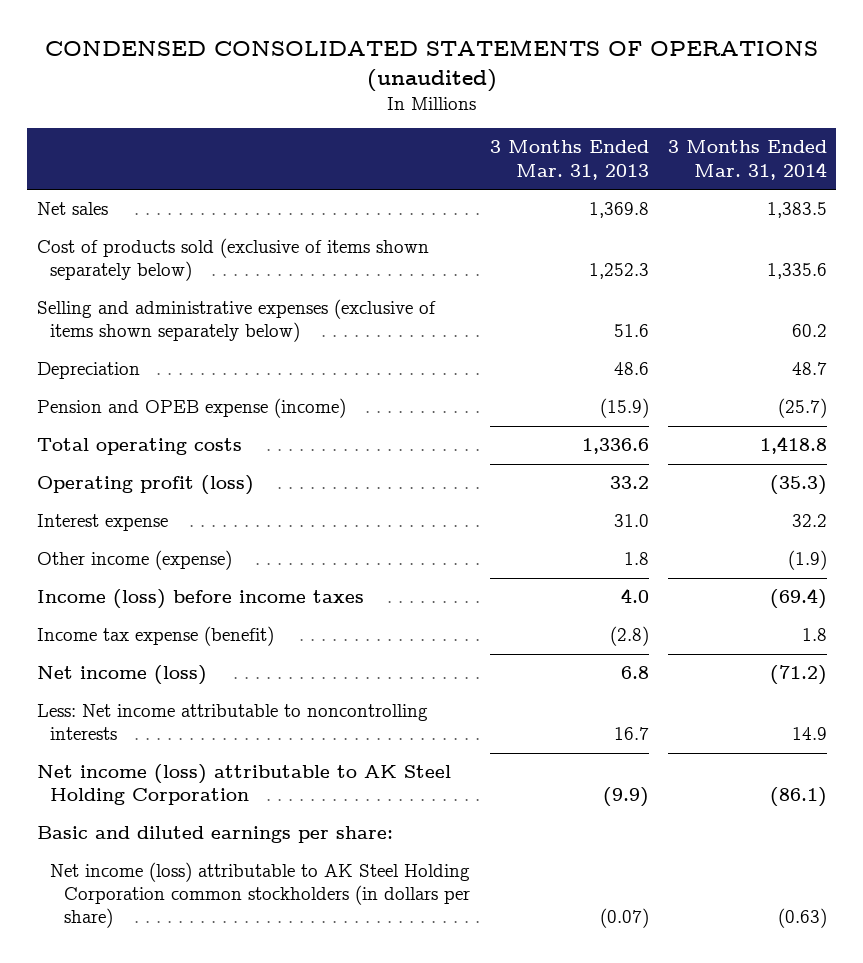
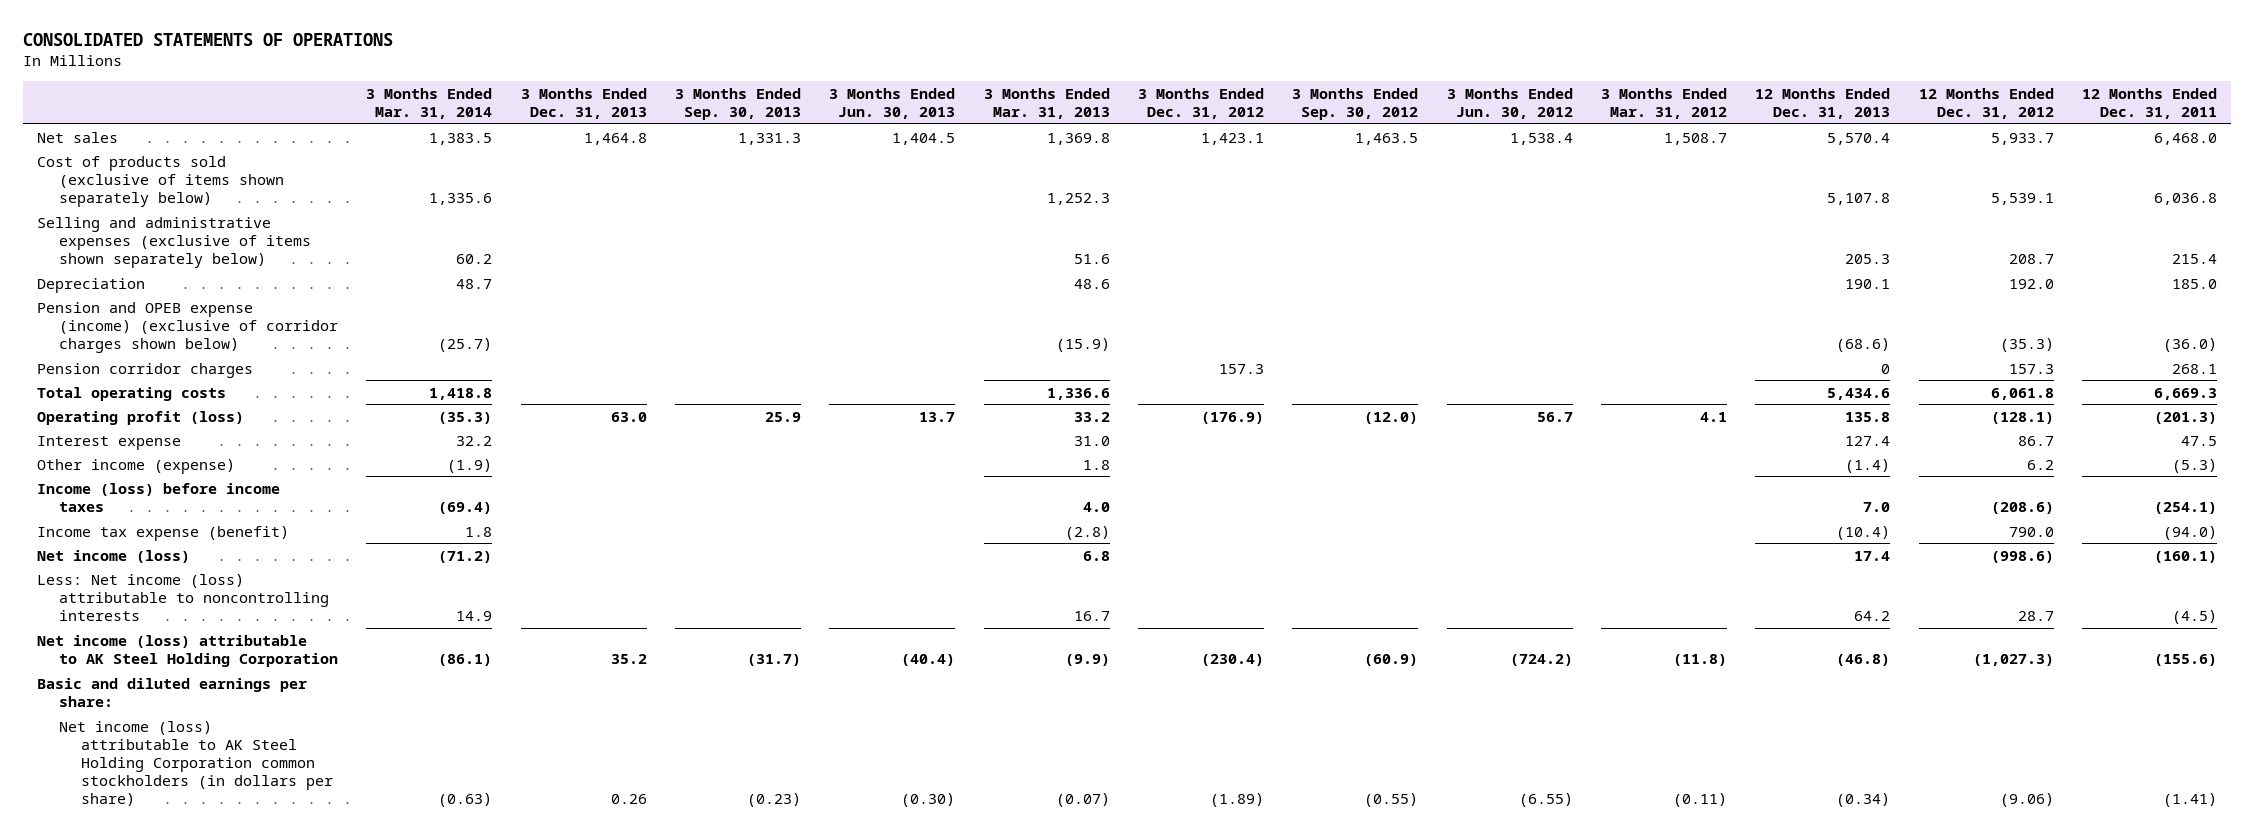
[44,38,818,92] CONDENSED CONSOLIDATED STATEMENTS OF OPERATIONS (unaudited) -> [22,32,393,46] CONSOLIDATED STATEMENTS OF OPERATIONS
none -> [520,87,647,119] 3 Months Ended Dec. 31, 2013
none -> [674,87,801,120] 3 Months Ended Sep. 30, 2013
none -> [829,87,956,119] 3 Months Ended Jun. 30, 2013
none -> [1138,87,1265,119] 3 Months Ended Dec. 31, 2012
none -> [1292,87,1419,120] 3 Months Ended Sep. 30, 2012
none -> [1446,87,1573,119] 3 Months Ended Jun. 30, 2012
none -> [1601,87,1728,119] 3 Months Ended Mar. 31, 2012
none -> [1755,87,1891,119] 12 Months Ended Dec. 31, 2013
none -> [1918,87,2054,119] 12 Months Ended Dec. 31, 2012
none -> [2082,87,2218,119] 12 Months Ended Dec. 31, 2011
[36,398,346,419] Pension and OPEB expense (income) -> [36,301,338,353] Pension and OPEB expense (income) (exclusive of corridor charges shown below)
none -> [36,362,253,378] Pension corridor charges
[36,704,428,741] Less: Net income attributable to noncontrolling interests -> [36,573,329,621] Less: Net income (loss) attributable to noncontrolling interests

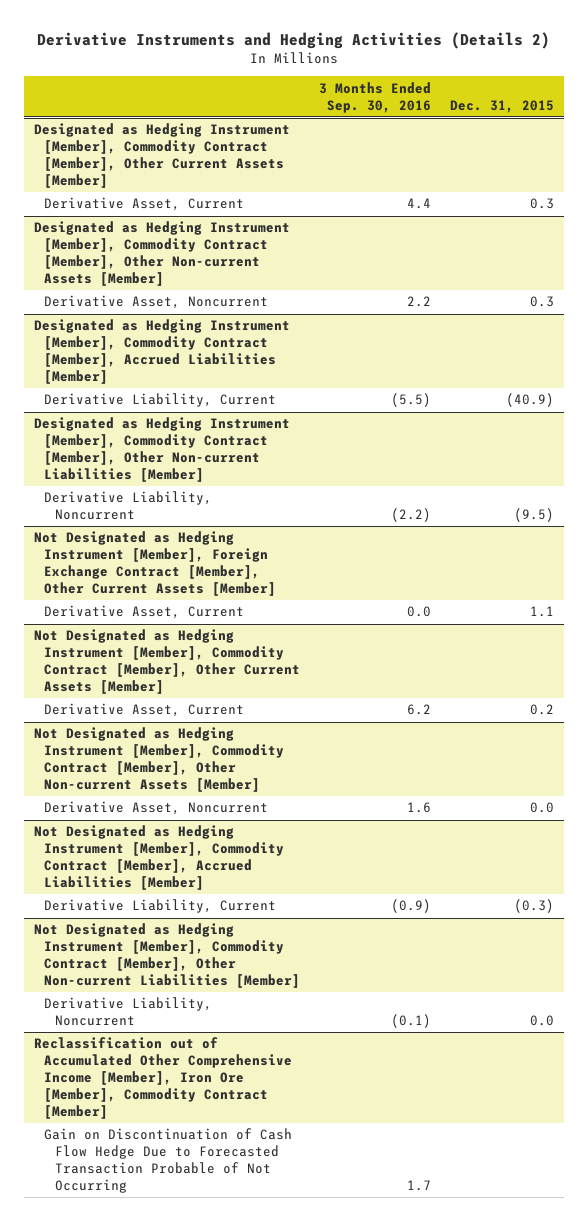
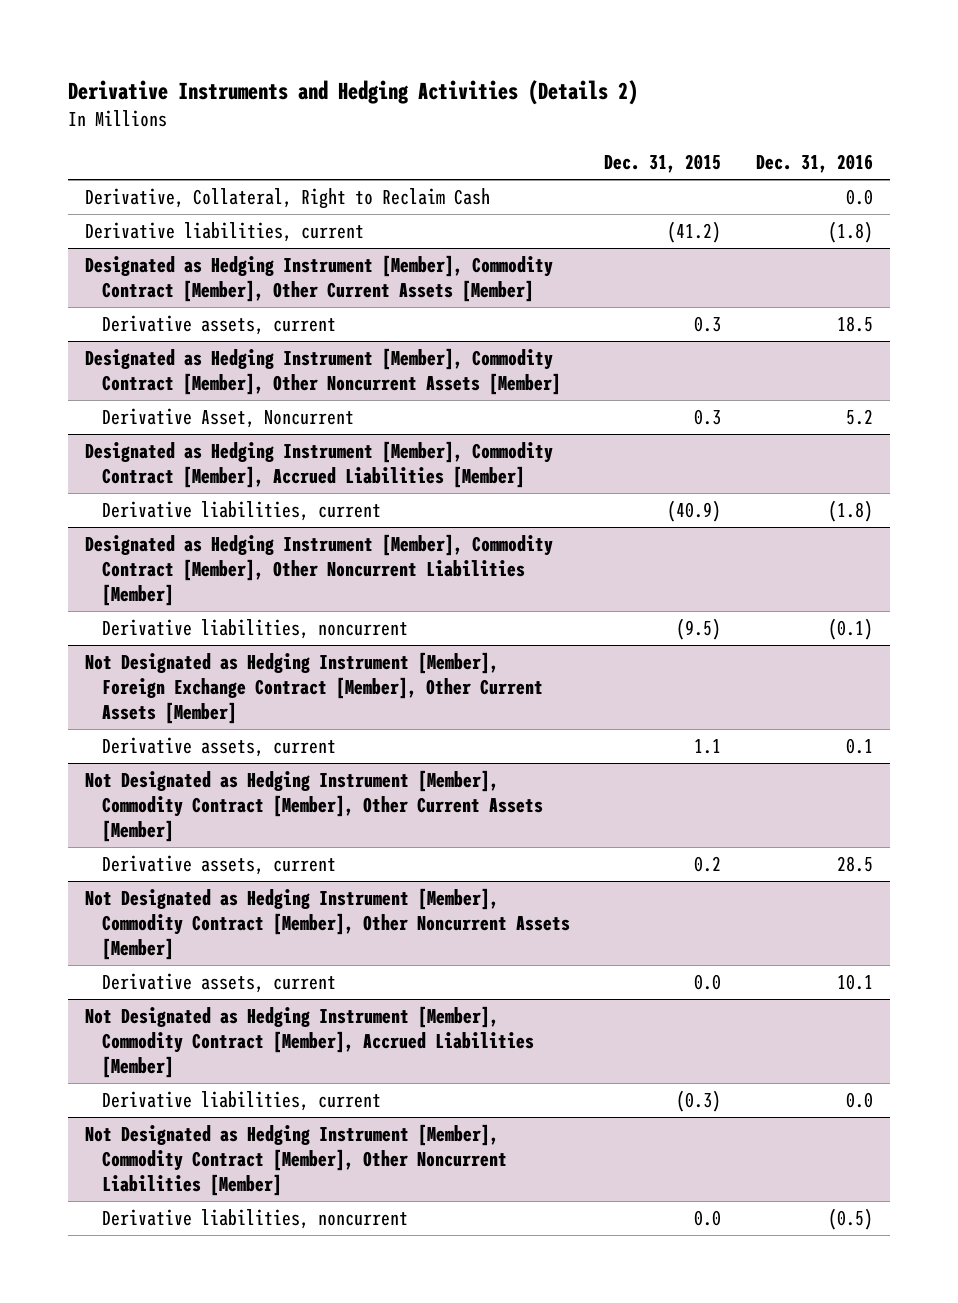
[319,81,432,113] 3 Months Ended Sep. 30, 2016 -> none
none -> [755,154,873,174] Dec. 31, 2016
none -> [85,187,491,209] Derivative, Collateral, Right to Reclaim Cash
none -> [85,221,365,242] Derivative liabilities, current
[44,197,245,212] Derivative Asset, Current -> [101,314,336,335] Derivative assets, current
[33,221,290,287] Designated as Hedging Instrument [Member], Commodity Contract [Member], Other Non-current Assets [Member] -> [85,347,561,395] Designated as Hedging Instrument [Member], Commodity Contract [Member], Other Noncurrent Assets [Member]
[44,393,277,408] Derivative Liability, Current -> [101,500,381,521] Derivative liabilities, current
[33,417,290,483] Designated as Hedging Instrument [Member], Commodity Contract [Member], Other Non-current Liabilities [Member] -> [85,533,554,606] Designated as Hedging Instrument [Member], Commodity Contract [Member], Other Noncurrent Liabilities [Member]
[44,491,213,521] Derivative Liability, Noncurrent -> [101,618,408,639] Derivative liabilities, noncurrent
[44,605,245,620] Derivative Asset, Current -> [101,736,336,757] Derivative assets, current
[44,703,245,718] Derivative Asset, Current -> [101,854,336,875] Derivative assets, current
[33,727,285,793] Not Designated as Hedging Instrument [Member], Commodity Contract [Member], Other Non-current Assets [Member] -> [85,887,570,960] Not Designated as Hedging Instrument [Member], Commodity Contract [Member], Other Noncurrent Assets [Member]
[44,801,269,816] Derivative Asset, Noncurrent -> [101,972,336,993] Derivative assets, current
[33,1037,293,1120] Reclassification out of Accumulated Other Comprehensive Income [Member], Iron Ore [Member], Commodity Contract [Member] -> none
[44,1128,293,1194] Gain on Discontinuation of Cash Flow Hedge Due to Forecasted Transaction Probable of Not Occurring -> none
[44,899,277,914] Derivative Liability, Current -> [101,1090,381,1111] Derivative liabilities, current
[33,923,301,989] Not Designated as Hedging Instrument [Member], Commodity Contract [Member], Other Non-current Liabilities [Member] -> [85,1123,507,1196] Not Designated as Hedging Instrument [Member], Commodity Contract [Member], Other Noncurrent Liabilities [Member]
[44,997,213,1027] Derivative Liability, Noncurrent -> [101,1208,408,1229] Derivative liabilities, noncurrent

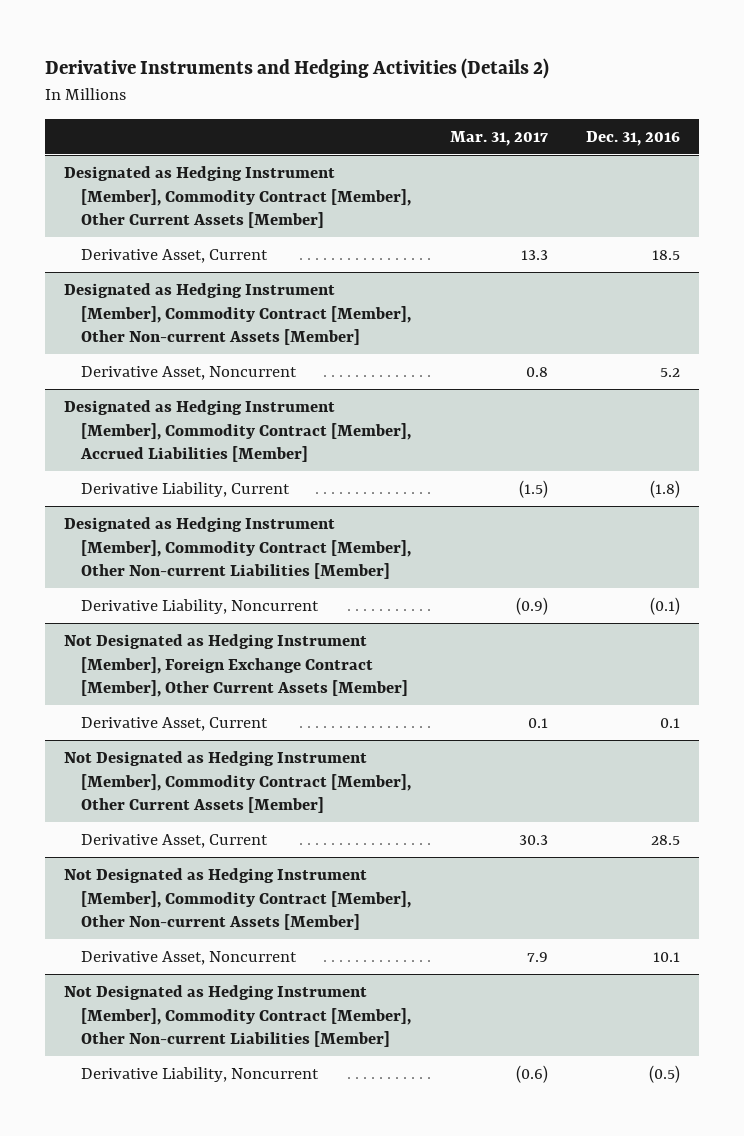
[604,154,722,174] Dec. 31, 2015 -> none
none -> [449,130,548,146] Mar. 31, 2017
[85,187,491,209] Derivative, Collateral, Right to Reclaim Cash -> none
[85,221,365,242] Derivative liabilities, current -> none
[101,314,336,335] Derivative assets, current -> [81,248,269,263] Derivative Asset, Current
[85,347,561,395] Designated as Hedging Instrument [Member], Commodity Contract [Member], Other Noncurrent Assets [Member] -> [63,282,412,346] Designated as Hedging Instrument [Member], Commodity Contract [Member], Other Non-current Assets [Member]
[101,500,381,521] Derivative liabilities, current -> [81,481,291,497] Derivative Liability, Current
[85,533,554,606] Designated as Hedging Instrument [Member], Commodity Contract [Member], Other Noncurrent Liabilities [Member] -> [63,516,412,580] Designated as Hedging Instrument [Member], Commodity Contract [Member], Other Non-current Liabilities [Member]
[101,618,408,639] Derivative liabilities, noncurrent -> [81,598,320,614] Derivative Liability, Noncurrent
[101,736,336,757] Derivative assets, current -> [81,716,269,731] Derivative Asset, Current
[85,1005,534,1078] Not Designated as Hedging Instrument [Member], Commodity Contract [Member], Accrued Liabilities [Member] -> none
[101,1090,381,1111] Derivative liabilities, current -> none
[101,854,336,875] Derivative assets, current -> [81,833,269,848] Derivative Asset, Current
[85,887,570,960] Not Designated as Hedging Instrument [Member], Commodity Contract [Member], Other Noncurrent Assets [Member] -> [63,867,412,931] Not Designated as Hedging Instrument [Member], Commodity Contract [Member], Other Non-current Assets [Member]
[101,972,336,993] Derivative assets, current -> [81,950,298,965] Derivative Asset, Noncurrent
[85,1123,507,1196] Not Designated as Hedging Instrument [Member], Commodity Contract [Member], Other Noncurrent Liabilities [Member] -> [63,984,412,1048] Not Designated as Hedging Instrument [Member], Commodity Contract [Member], Other Non-current Liabilities [Member]
[101,1208,408,1229] Derivative liabilities, noncurrent -> [81,1066,320,1082] Derivative Liability, Noncurrent

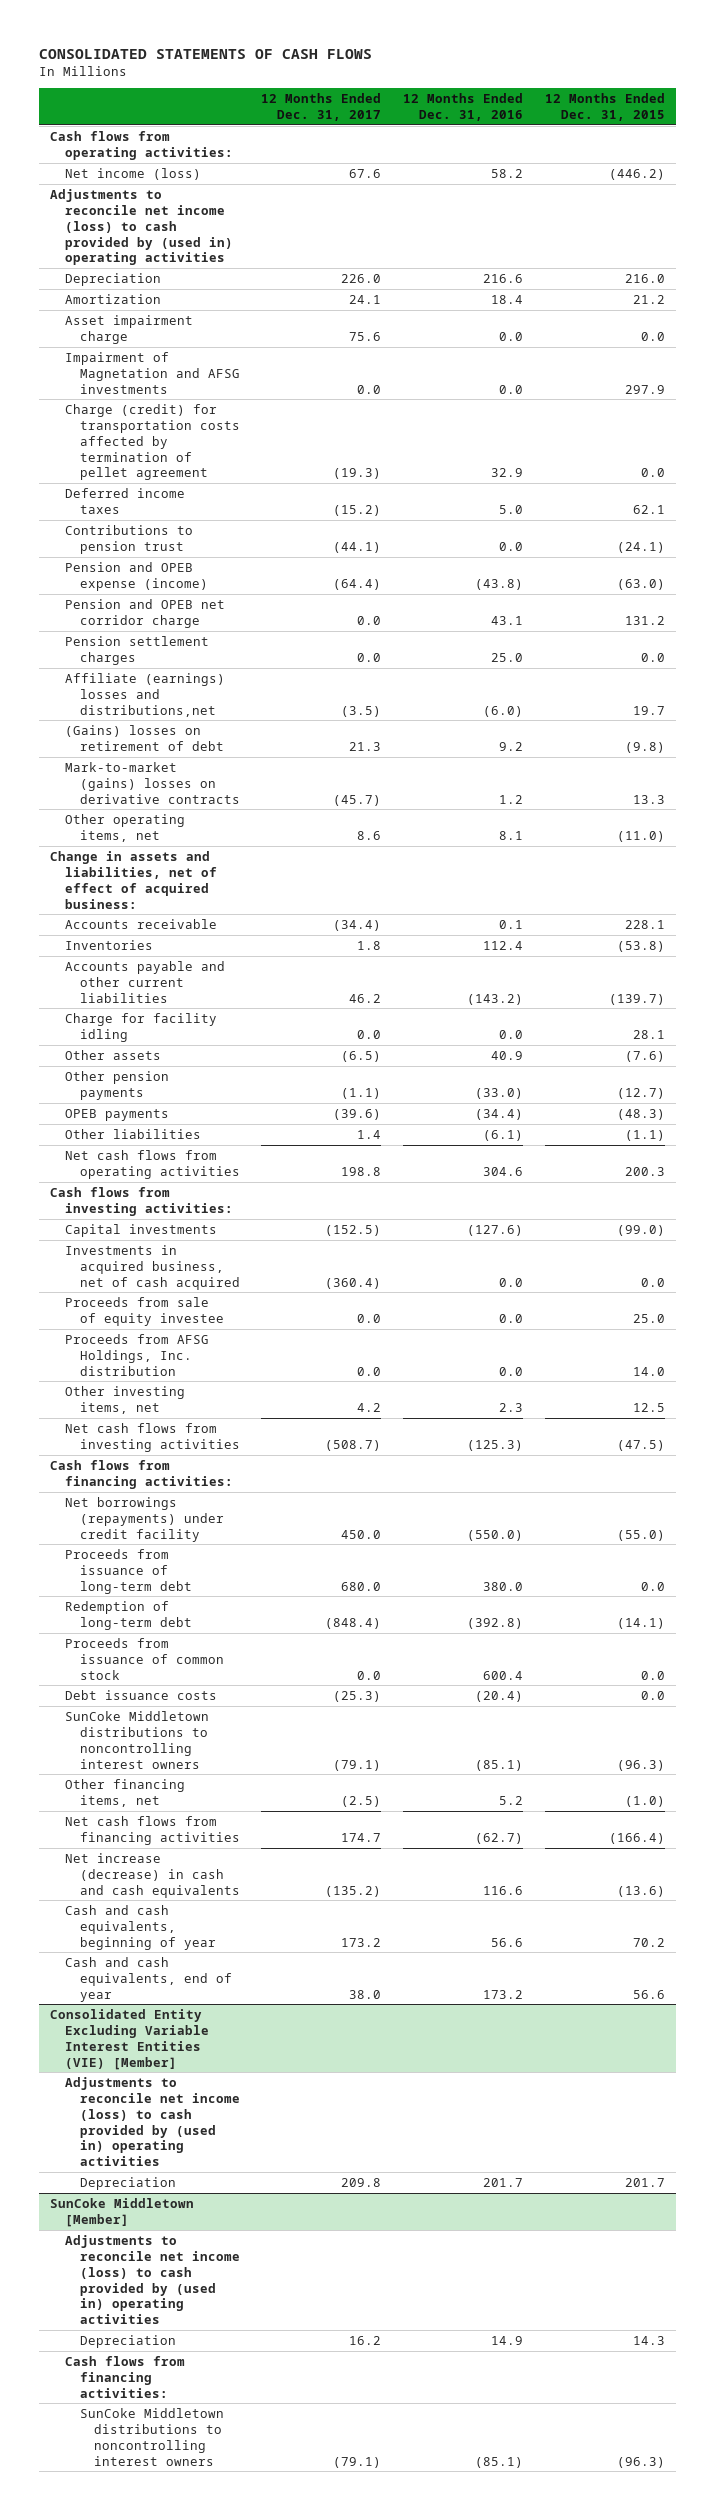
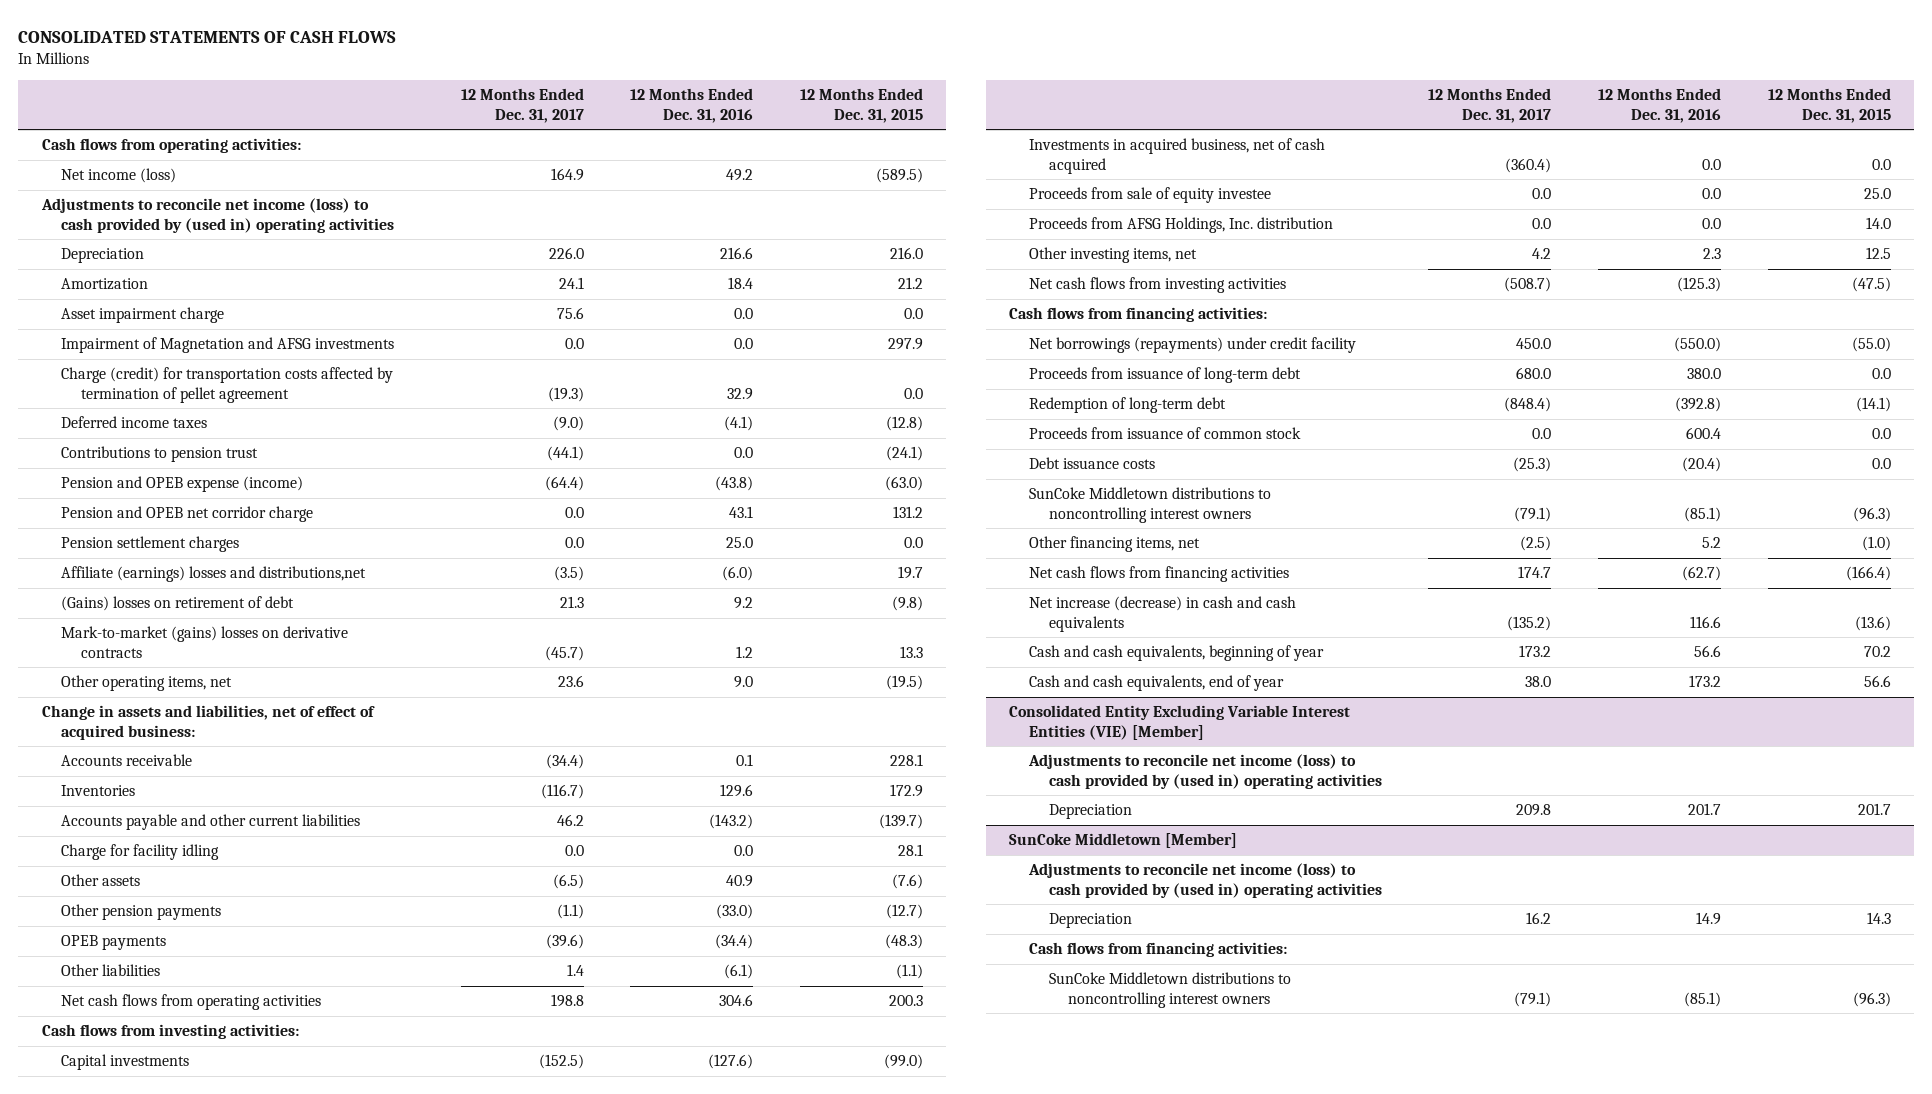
[349,168,382,178] 67.6 -> [550,168,584,182] 164.9
[491,168,524,178] 58.2 -> [726,169,754,182] 49.2
[609,168,666,180] (446.2) -> [876,168,924,184] (589.5)
[333,504,382,516] (15.2) -> [552,416,584,432] (9.0)
[499,504,524,514] 5.0 -> [724,416,754,432] (4.1)
[633,504,666,514] 62.1 -> [886,416,924,432] (12.8)
[357,830,382,840] 8.6 -> [557,675,584,688] 23.6
[499,830,524,840] 8.1 -> [734,676,754,689] 9.0
[617,830,666,842] (11.0) -> [886,675,924,691] (19.5)
[357,940,382,950] 1.8 -> [540,784,584,800] (116.7)
[483,940,524,950] 112.4 -> [720,784,754,798] 129.6
[617,940,666,952] (53.8) -> [890,784,924,798] 172.9

